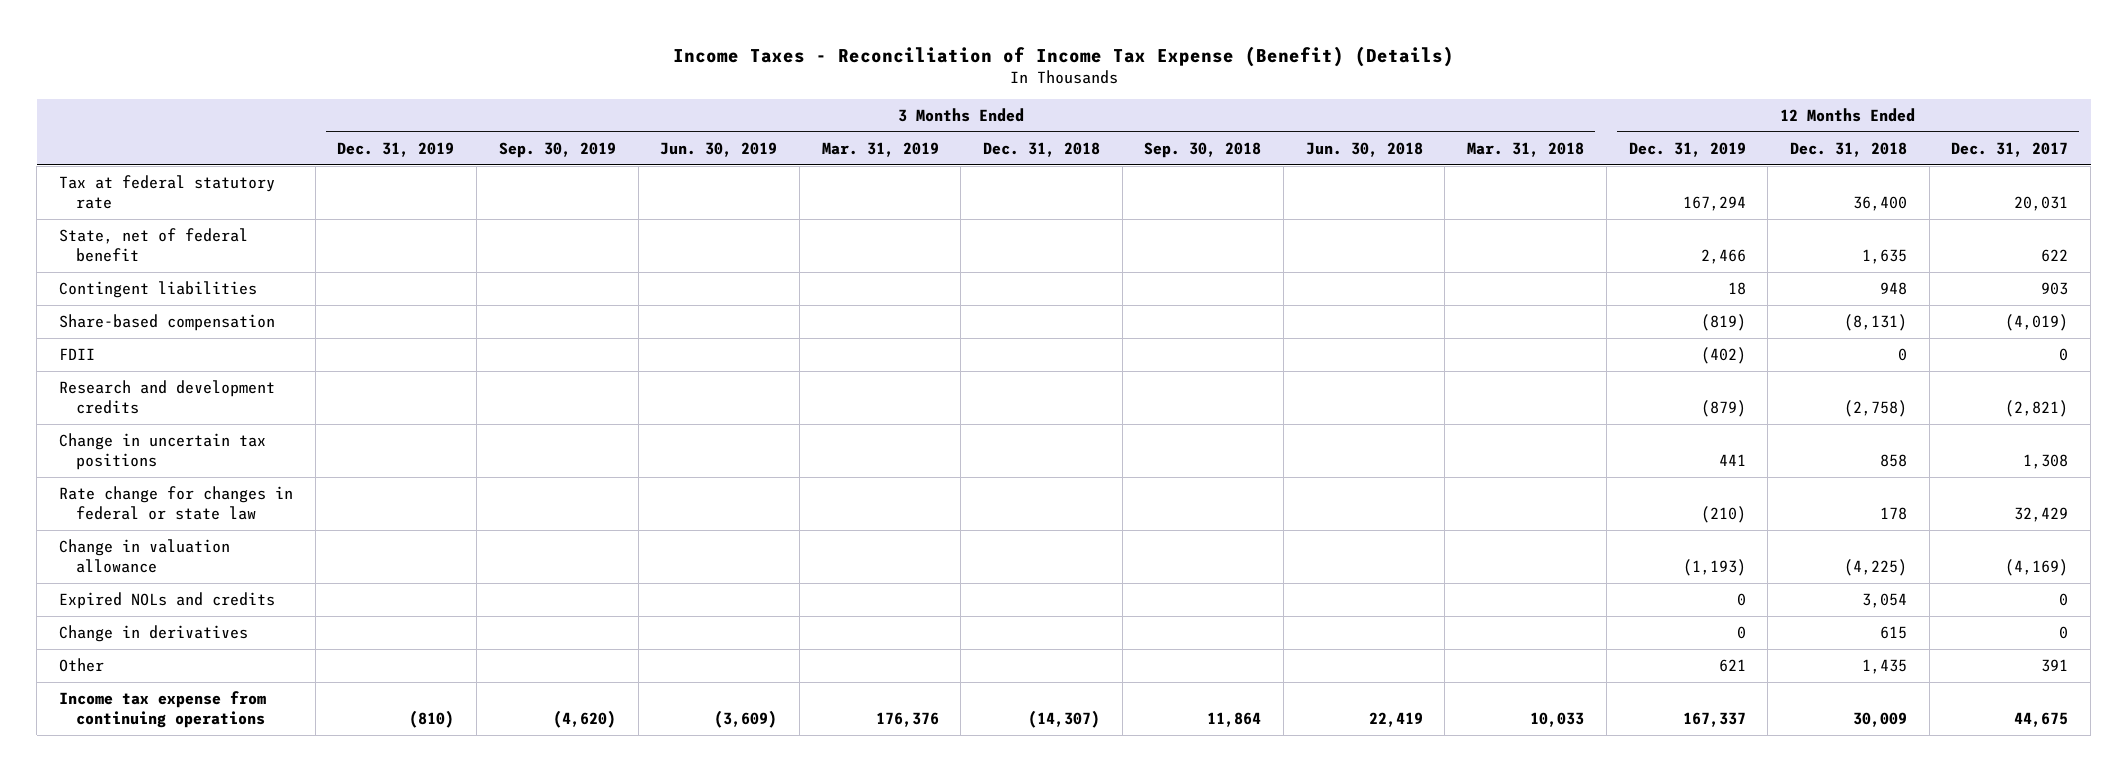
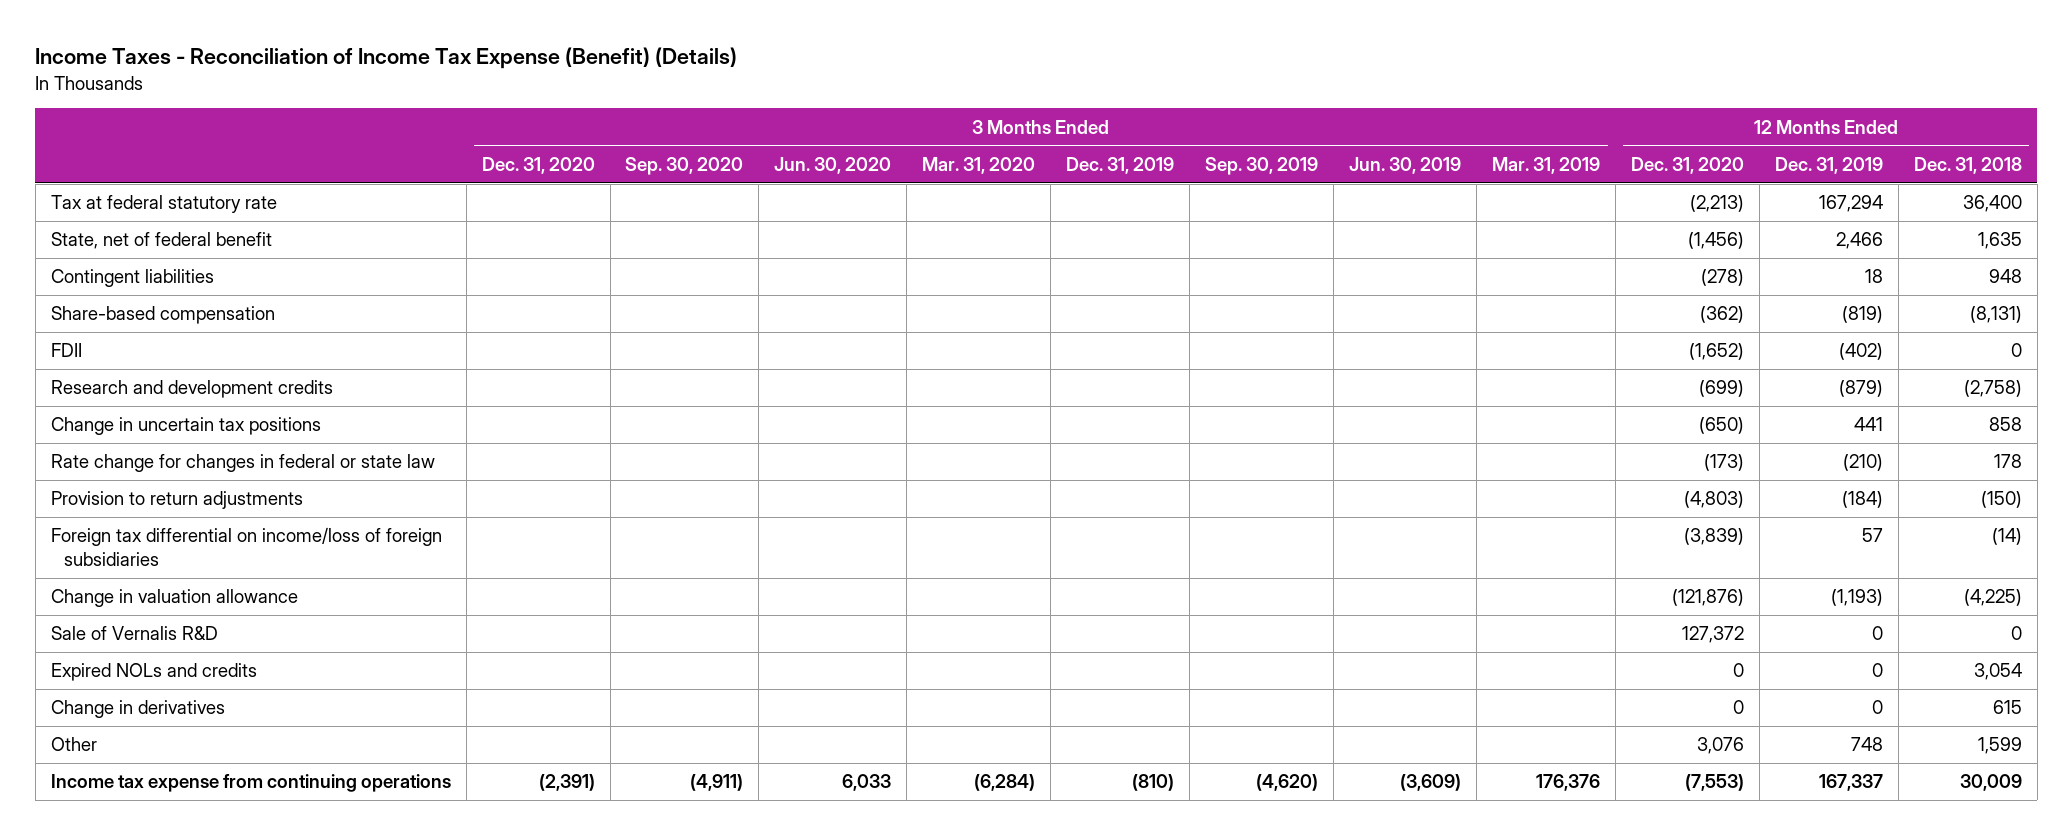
[983,141,1101,157] Dec. 31, 2018 -> none
[1144,141,1262,158] Sep. 30, 2018 -> none
[1305,141,1423,157] Jun. 30, 2018 -> none
[1467,141,1585,157] Mar. 31, 2018 -> none
[1951,141,2069,157] Dec. 31, 2017 -> none
none -> [481,157,595,175] Dec. 31, 2020
none -> [625,157,744,176] Sep. 30, 2020
none -> [774,157,892,175] Jun. 30, 2020
none -> [922,157,1036,175] Mar. 31, 2020
none -> [1630,157,1744,175] Dec. 31, 2020
none -> [50,491,303,510] Provision to return adjustments
none -> [50,527,442,567] Foreign tax differential on income/loss of foreign subsidiaries
none -> [50,626,218,641] Sale of Vernalis R&D
[1718,659,1746,673] 621 -> [1850,737,1883,752] 748
[1861,659,1907,675] 1,435 -> [1977,737,2022,755] 1,599

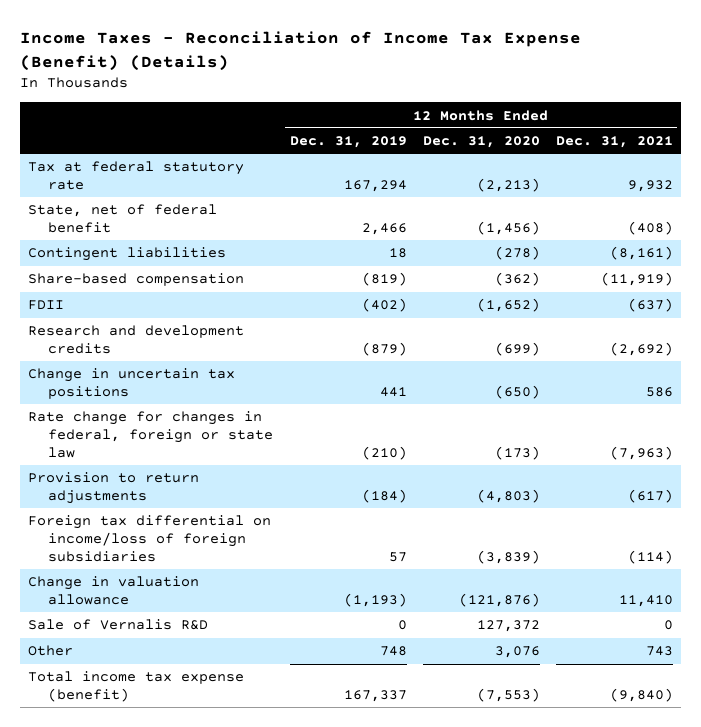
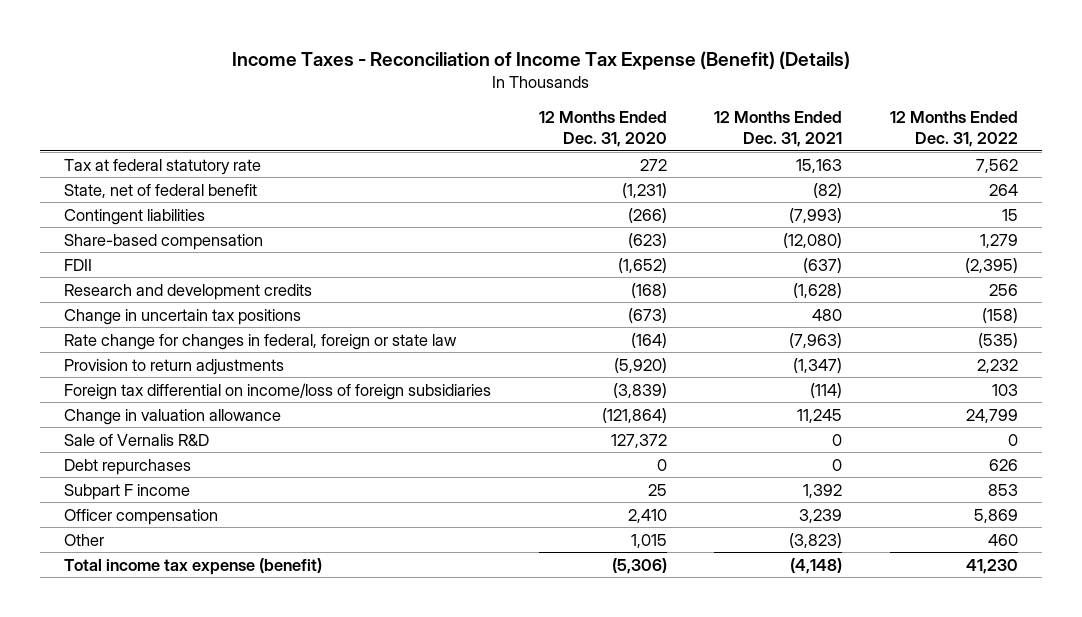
[289,136,407,149] Dec. 31, 2019 -> none
none -> [890,111,1019,148] 12 Months Ended Dec. 31, 2022
[476,177,540,192] (2,213) -> [639,158,667,171] 272
[627,179,673,192] 9,932 -> [796,158,843,173] 15,163
[476,220,540,235] (1,456) -> [621,182,667,198] (1,231)
[627,220,673,235] (408) -> [813,182,843,198] (82)
[494,246,540,261] (278) -> [627,207,667,223] (266)
[609,246,673,261] (8,161) -> [789,207,843,223] (7,993)
[494,272,540,287] (362) -> [627,232,667,248] (623)
[600,272,673,287] (11,919) -> [783,232,843,248] (12,080)
[494,341,540,356] (699) -> [630,282,667,298] (168)
[609,341,673,356] (2,692) -> [793,282,843,298] (1,628)
[494,384,540,399] (650) -> [627,307,667,323] (673)
[645,386,673,397] 586 -> [812,308,843,321] 480
[494,445,540,460] (173) -> [630,332,667,348] (164)
[476,488,540,503] (4,803) -> [613,357,667,373] (5,920)
[627,488,673,503] (617) -> [793,357,843,373] (1,347)
[458,592,540,607] (121,876) -> [601,407,667,423] (121,864)
[618,594,673,607] 11,410 -> [797,408,843,423] 11,245
none -> [63,458,191,475] Debt repurchases
none -> [63,483,190,500] Subpart F income
none -> [63,508,218,525] Officer compensation
[494,646,540,659] 3,076 -> [630,533,667,548] 1,015
[645,646,673,657] 743 -> [789,532,843,548] (3,823)
[476,687,540,702] (7,553) -> [611,557,667,574] (5,306)
[609,687,673,702] (9,840) -> [790,557,843,574] (4,148)

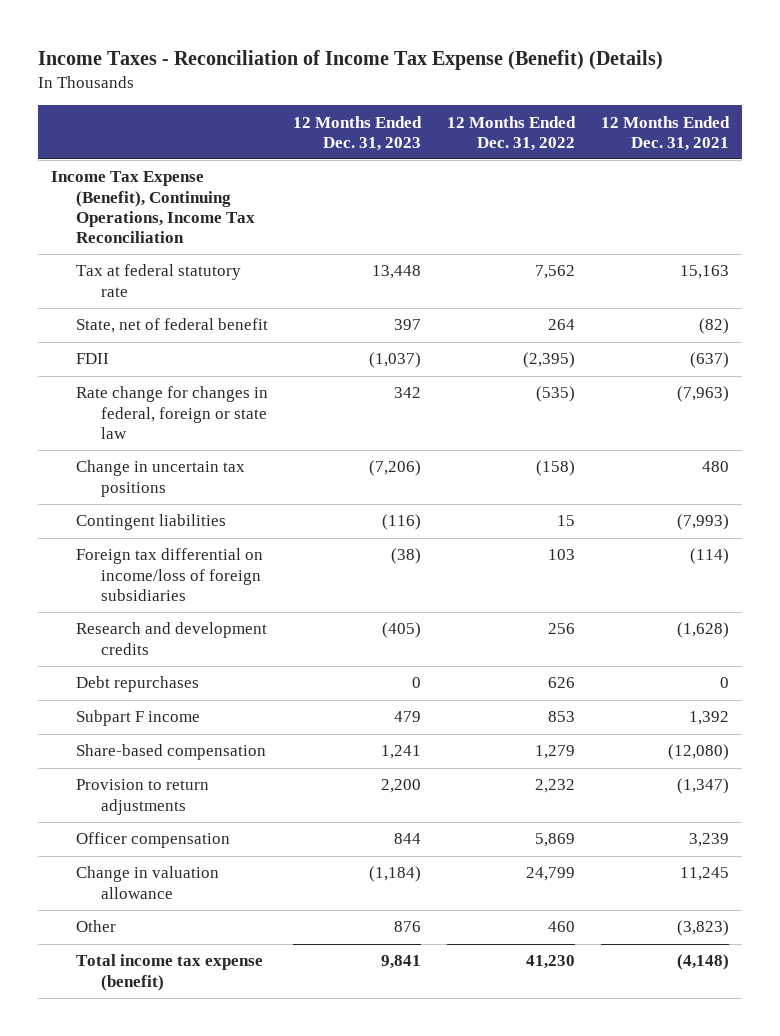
[538,111,667,148] 12 Months Ended Dec. 31, 2020 -> none
none -> [293,115,423,151] 12 Months Ended Dec. 31, 2023
none -> [50,171,255,244] Income Tax Expense (Benefit), Continuing Operations, Income Tax Reconciliation
[63,308,301,325] Change in uncertain tax positions -> [75,460,245,497] Change in uncertain tax positions
[63,208,205,225] Contingent liabilities -> [75,514,226,531] Contingent liabilities
[63,433,209,446] Sale of Vernalis R&D -> none
[63,283,312,300] Research and development credits -> [75,622,267,655] Research and development credits
[63,233,263,250] Share-based compensation -> [75,744,266,761] Share-based compensation
[63,358,284,375] Provision to return adjustments -> [75,779,209,815] Provision to return adjustments
[63,408,281,425] Change in valuation allowance -> [75,866,219,899] Change in valuation allowance

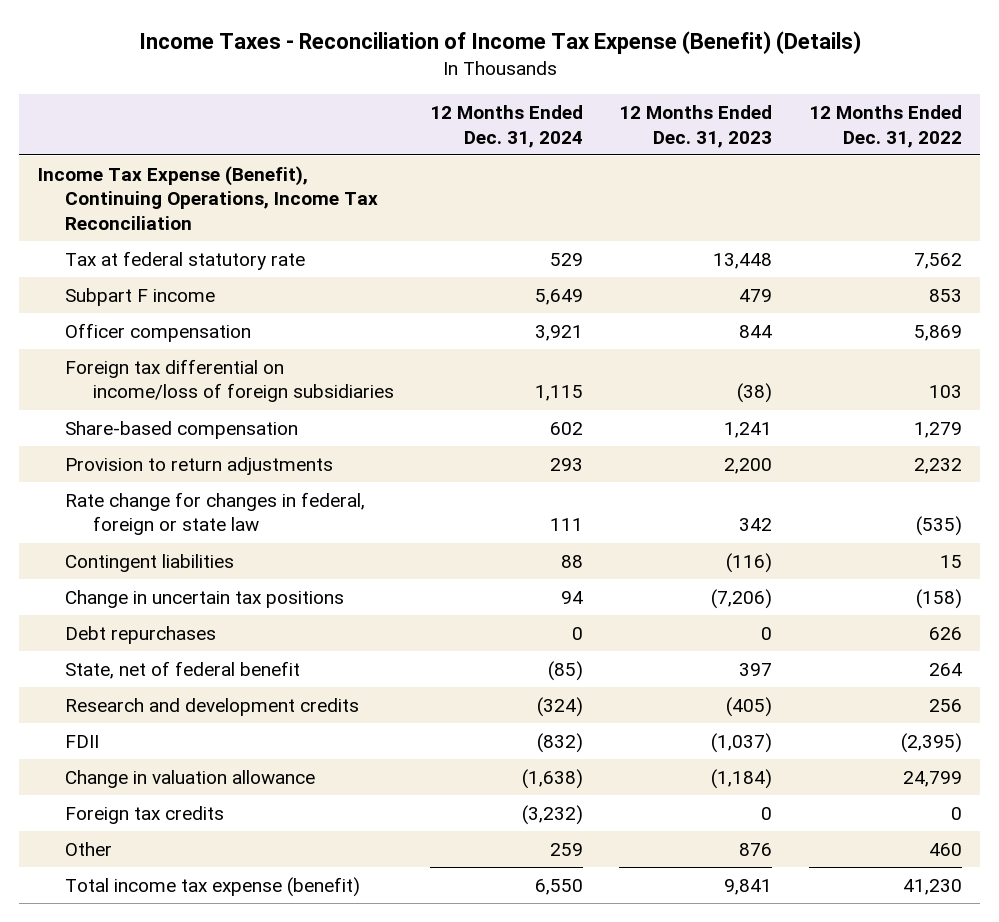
[600,115,730,151] 12 Months Ended Dec. 31, 2021 -> none
none -> [430,105,584,148] 12 Months Ended Dec. 31, 2024
[75,832,230,849] Officer compensation -> [65,322,252,342] Officer compensation
[75,548,263,601] Foreign tax differential on income/loss of foreign subsidiaries -> [65,358,394,403] Foreign tax differential on income/loss of foreign subsidiaries
[75,386,268,439] Rate change for changes in federal, foreign or state law -> [65,491,366,536] Rate change for changes in federal, foreign or state law
[75,514,226,531] Contingent liabilities -> [65,553,235,572] Contingent liabilities
[75,460,245,497] Change in uncertain tax positions -> [65,589,345,608] Change in uncertain tax positions
[75,676,199,693] Debt repurchases -> [65,625,217,644] Debt repurchases
[75,318,268,334] State, net of federal benefit -> [65,660,301,679] State, net of federal benefit
[75,622,267,655] Research and development credits -> [65,697,360,716] Research and development credits
[75,353,109,365] FDII -> [65,734,100,748] FDII
none -> [65,805,225,824] Foreign tax credits

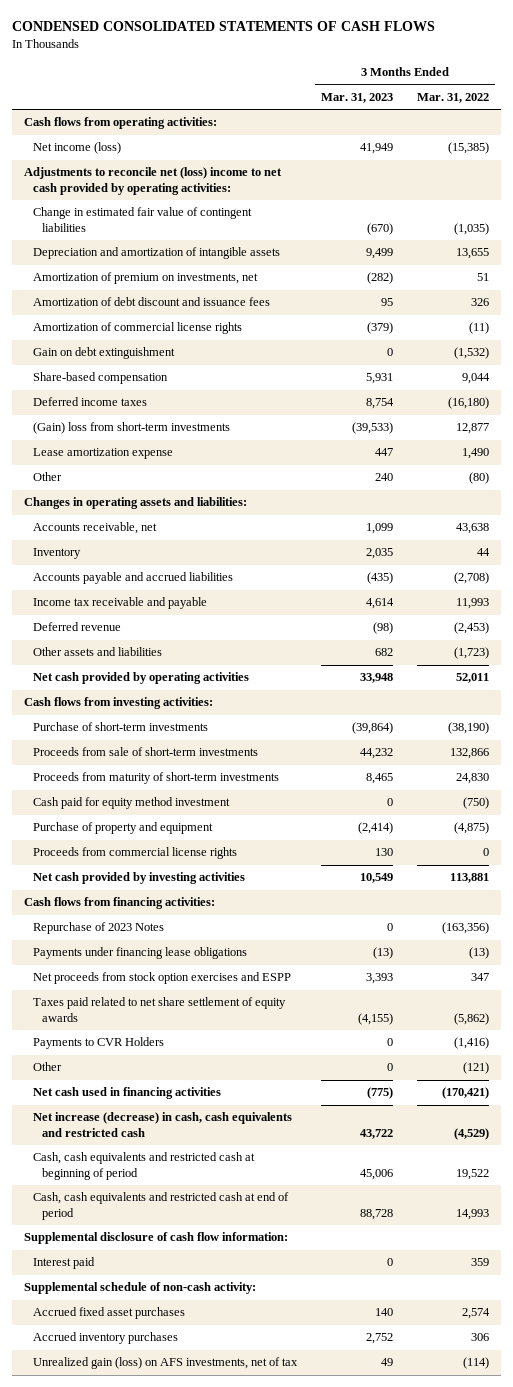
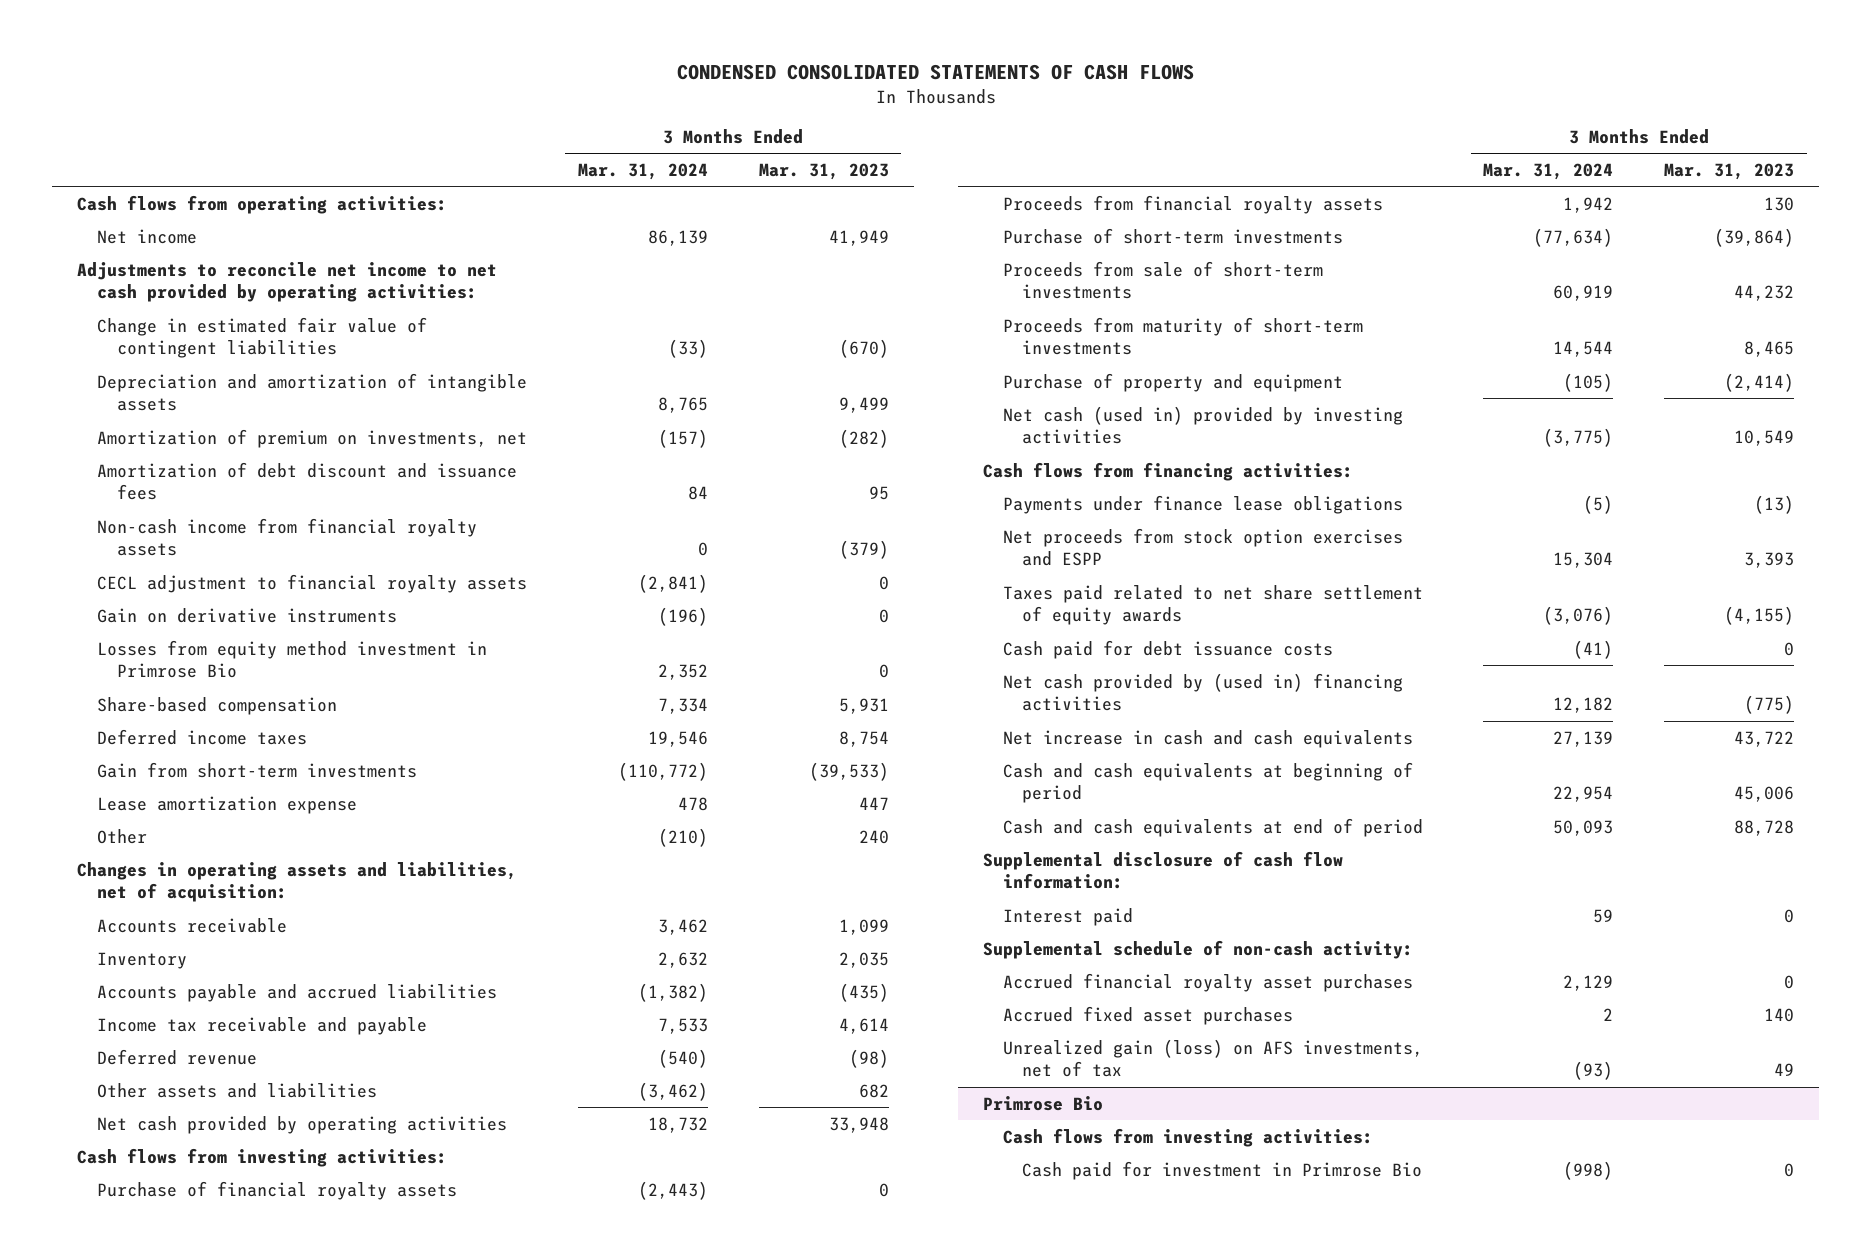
[417,92,490,103] Mar. 31, 2022 -> none
none -> [577,162,708,180] Mar. 31, 2024
[33,142,122,155] Net income (loss) -> [97,228,198,244] Net income
[23,167,282,196] Adjustments to reconcile net (loss) income to net cash provided by operating activities: -> [77,261,498,303] Adjustments to reconcile net income to net cash provided by operating activities:
[33,347,176,360] Gain on debt extinguishment -> none
[33,322,243,335] Amortization of commercial license rights -> [97,517,478,557] Non-cash income from financial royalty assets
none -> [97,573,528,593] CECL adjustment to financial royalty assets
none -> [97,607,398,623] Gain on derivative instruments
none -> [97,639,488,679] Losses from equity method investment in Primrose Bio
[33,422,231,435] (Gain) loss from short-term investments -> [97,761,418,778] Gain from short-term investments
[23,497,247,510] Changes in operating assets and liabilities: -> [77,861,518,903] Changes in operating assets and liabilities, net of acquisition:
[33,522,158,535] Accounts receivable, net -> [97,917,288,933] Accounts receivable
none -> [97,1180,458,1200] Purchase of financial royalty assets
none -> [1002,194,1383,214] Proceeds from financial royalty assets
[33,797,231,810] Cash paid for equity method investment -> none
[33,847,238,860] Proceeds from commercial license rights -> none
[33,872,246,885] Net cash provided by investing activities -> [1002,405,1403,445] Net cash (used in) provided by investing activities
[33,922,165,935] Repurchase of 2023 Notes -> none
[33,947,248,960] Payments under financing lease obligations -> [1002,494,1403,514] Payments under finance lease obligations
[33,1037,165,1050] Payments to CVR Holders -> none
[33,1062,63,1072] Other -> none
none -> [1002,639,1333,659] Cash paid for debt issuance costs
[33,1087,222,1100] Net cash used in financing activities -> [1002,672,1403,712] Net cash provided by (used in) financing activities
[33,1112,293,1138] Net increase (decrease) in cash, cash equivalents and restricted cash -> [1002,729,1413,748] Net increase in cash and cash equivalents
[33,1152,256,1181] Cash, cash equivalents and restricted cash at beginning of period -> [1002,761,1413,804] Cash and cash equivalents at beginning of period
[33,1192,290,1221] Cash, cash equivalents and restricted cash at end of period -> [1002,817,1423,837] Cash and cash equivalents at end of period
none -> [1002,972,1413,992] Accrued financial royalty asset purchases
[33,1332,179,1345] Accrued inventory purchases -> none
none -> [982,1095,1103,1111] Primrose Bio
none -> [1002,1127,1373,1147] Cash flows from investing activities:
none -> [1022,1160,1423,1180] Cash paid for investment in Primrose Bio

